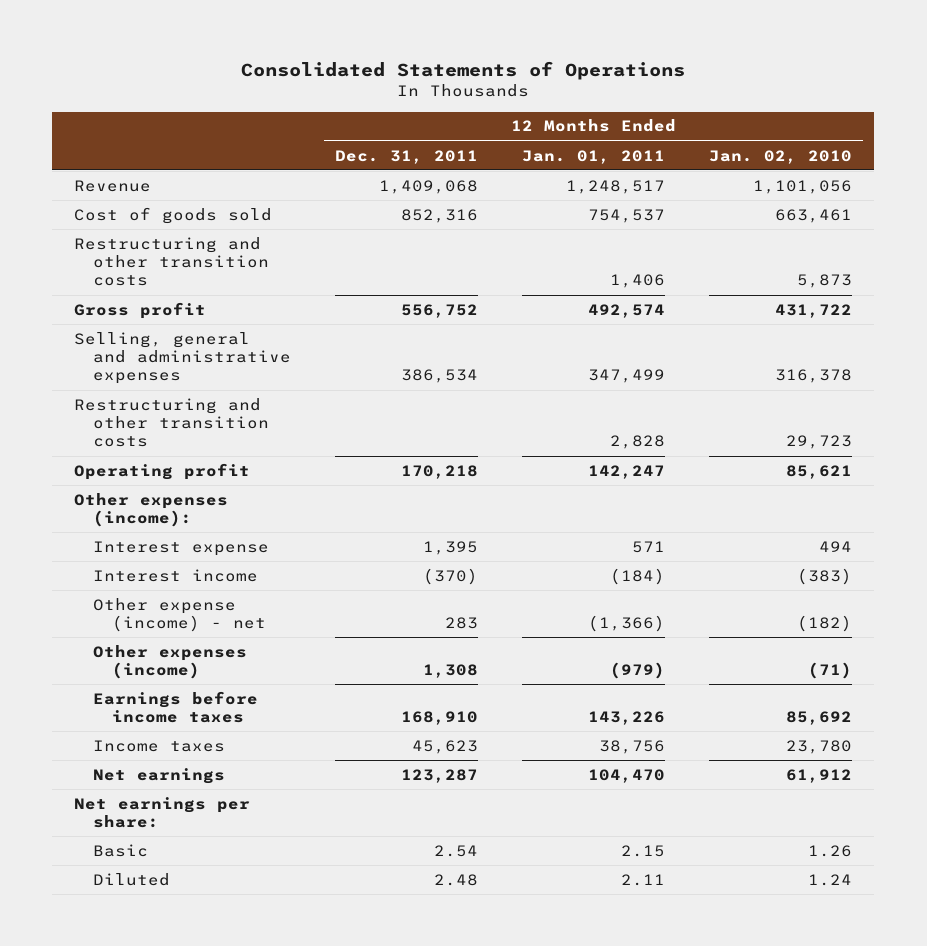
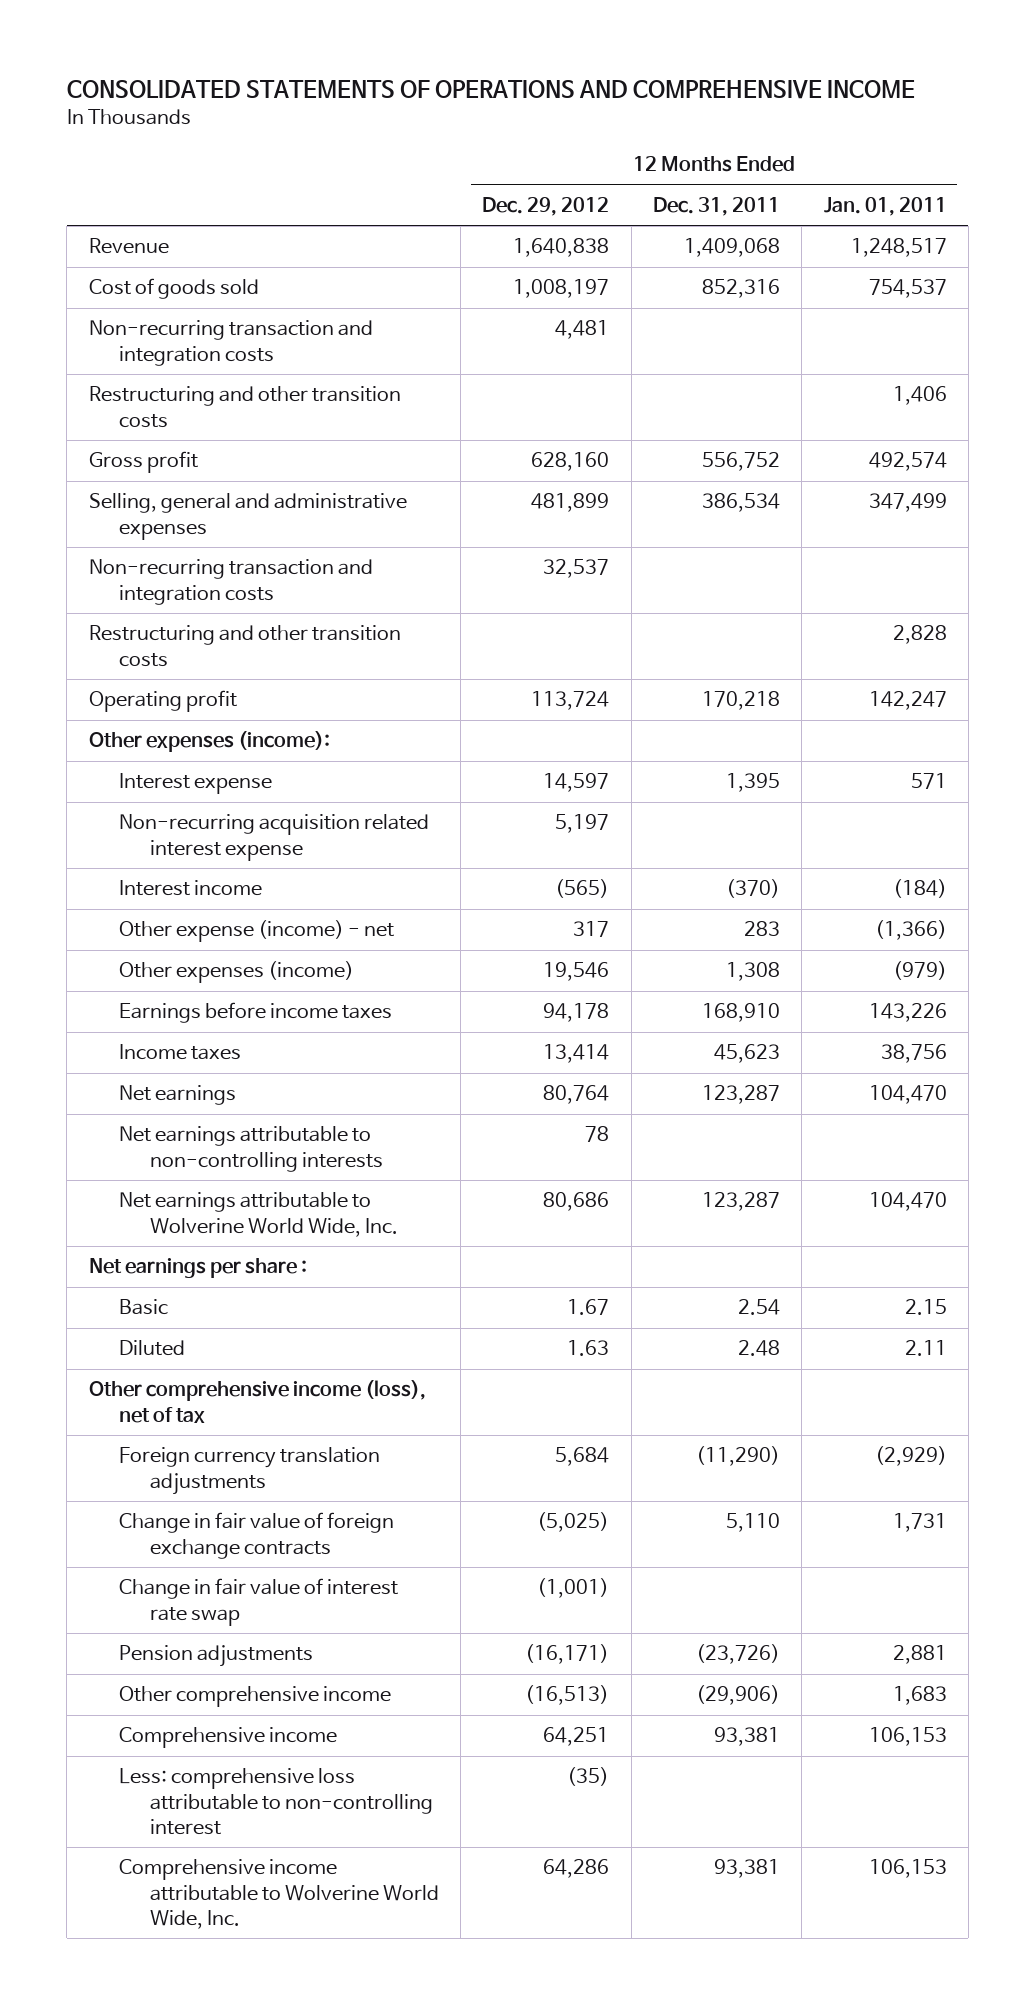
[241,60,686,80] Consolidated Statements of Operations -> [66,80,915,100] CONSOLIDATED STATEMENTS OF OPERATIONS AND COMPREHENSIVE INCOME
[709,149,853,164] Jan. 02, 2010 -> none
none -> [482,197,610,217] Dec. 29, 2012
none -> [88,320,373,366] Non-recurring transaction and integration costs
none -> [88,559,373,605] Non-recurring transaction and integration costs
none -> [119,814,430,861] Non-recurring acquisition related interest expense
none -> [119,1126,383,1172] Net earnings attributable to non-controlling interests
none -> [119,1192,398,1237] Net earnings attributable to Wolverine World Wide, Inc.
[74,796,251,829] Net earnings per share: -> [88,1258,307,1279] Net earnings per share :
none -> [88,1380,426,1423] Other comprehensive income (loss), net of tax
none -> [119,1447,381,1495] Foreign currency translation adjustments
none -> [119,1512,395,1559] Change in fair value of foreign exchange contracts
none -> [119,1578,399,1626] Change in fair value of interest rate swap
none -> [119,1645,314,1668] Pension adjustments
none -> [119,1686,392,1708] Other comprehensive income
none -> [119,1727,338,1749] Comprehensive income
none -> [119,1768,433,1835] Less: comprehensive loss attributable to non-controlling interest
none -> [119,1859,439,1929] Comprehensive income attributable to Wolverine World Wide, Inc.

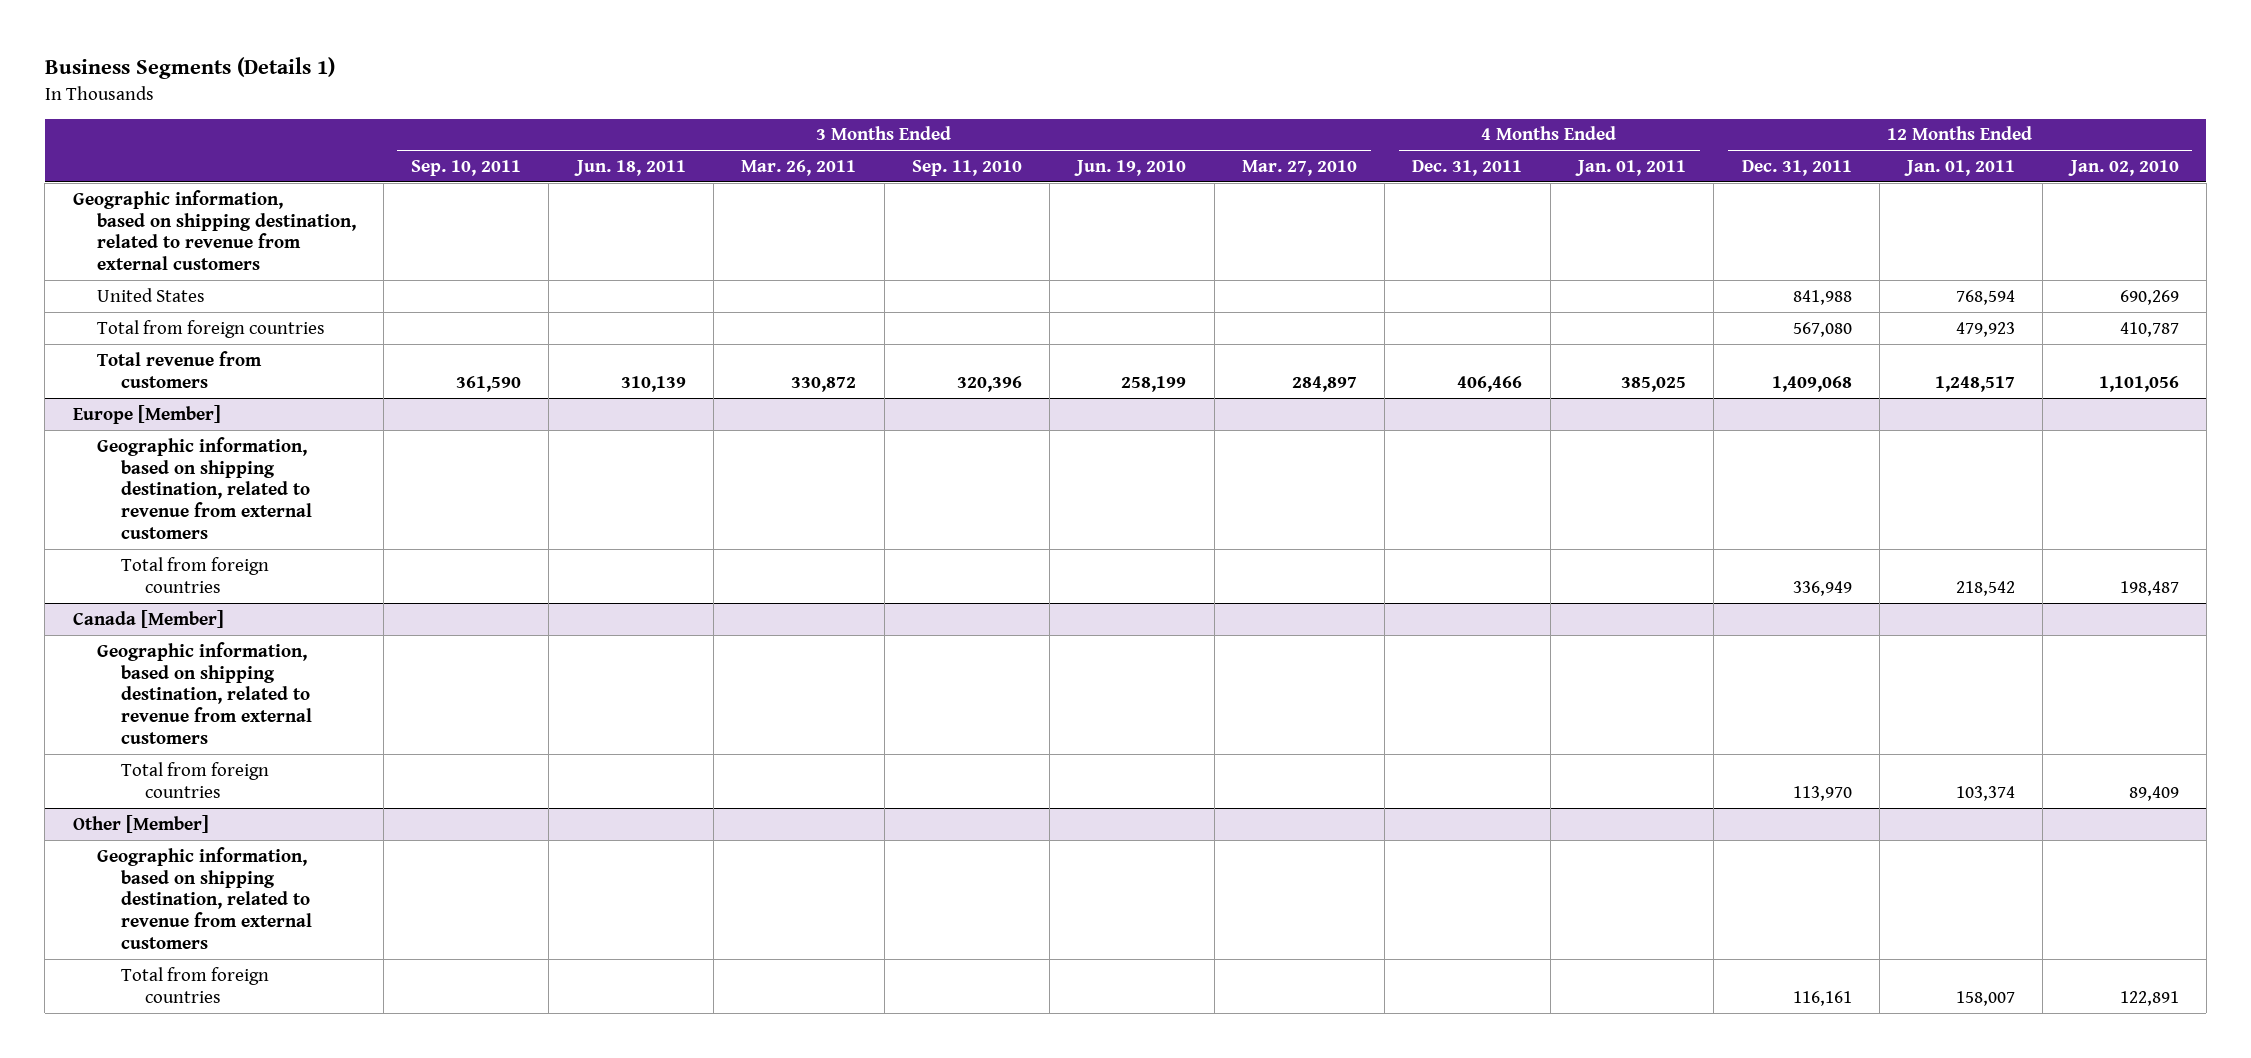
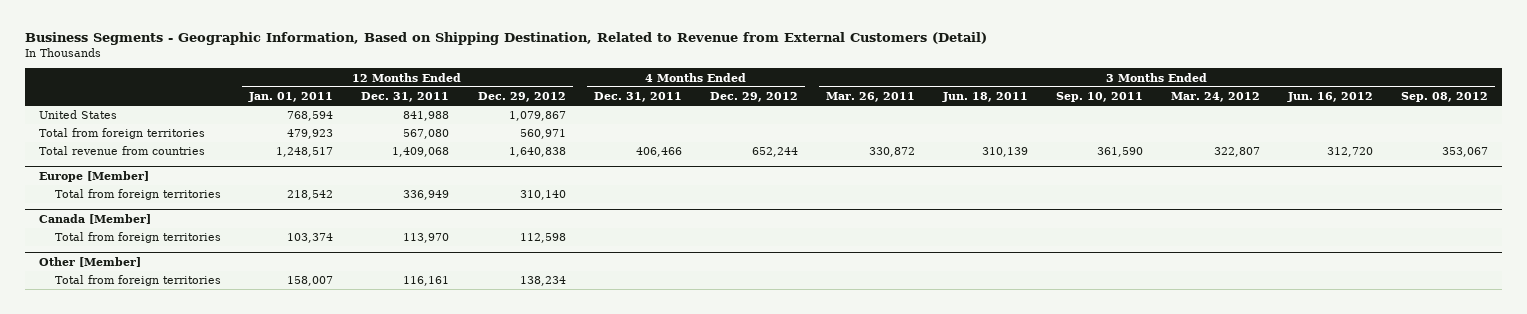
[44,57,335,80] Business Segments (Details 1) -> [24,32,987,46] Business Segments - Geographic Information, Based on Shipping Destination, Related to Revenue from External Customers (Detail)
[911,159,1022,176] Sep. 11, 2010 -> none
[1074,159,1187,176] Jun. 19, 2010 -> none
[1241,159,1357,176] Mar. 27, 2010 -> none
[1574,159,1686,176] Jan. 01, 2011 -> none
[2067,159,2179,176] Jan. 02, 2010 -> none
none -> [477,92,566,103] Dec. 29, 2012
none -> [709,92,798,103] Dec. 29, 2012
none -> [1170,92,1260,103] Mar. 24, 2012
none -> [1287,92,1374,103] Jun. 16, 2012
none -> [1401,92,1489,103] Sep. 08, 2012
[72,189,356,271] Geographic information, based on shipping destination, related to revenue from external customers -> none
[96,319,325,338] Total from foreign countries -> [38,128,205,140] Total from foreign territories
[96,350,262,388] Total revenue from customers -> [38,146,205,156] Total revenue from countries
[96,436,312,540] Geographic information, based on shipping destination, related to revenue from external customers -> none
[120,556,269,593] Total from foreign countries -> [55,189,222,201] Total from foreign territories
[96,641,312,745] Geographic information, based on shipping destination, related to revenue from external customers -> none
[120,761,269,798] Total from foreign countries -> [55,232,222,244] Total from foreign territories
[96,846,312,950] Geographic information, based on shipping destination, related to revenue from external customers -> none
[120,966,269,1003] Total from foreign countries -> [55,275,222,287] Total from foreign territories

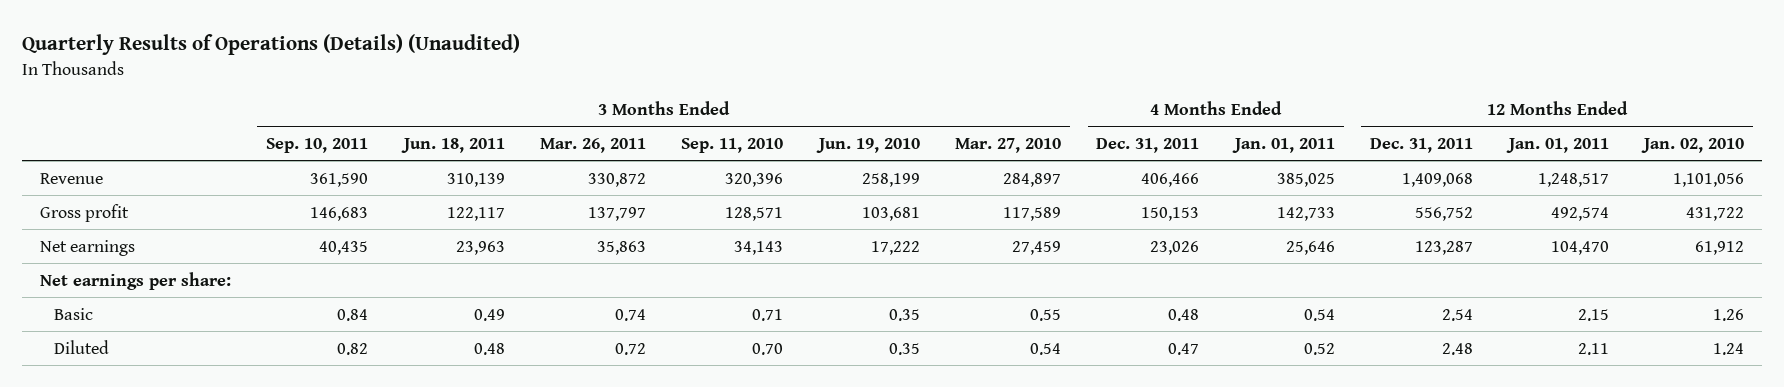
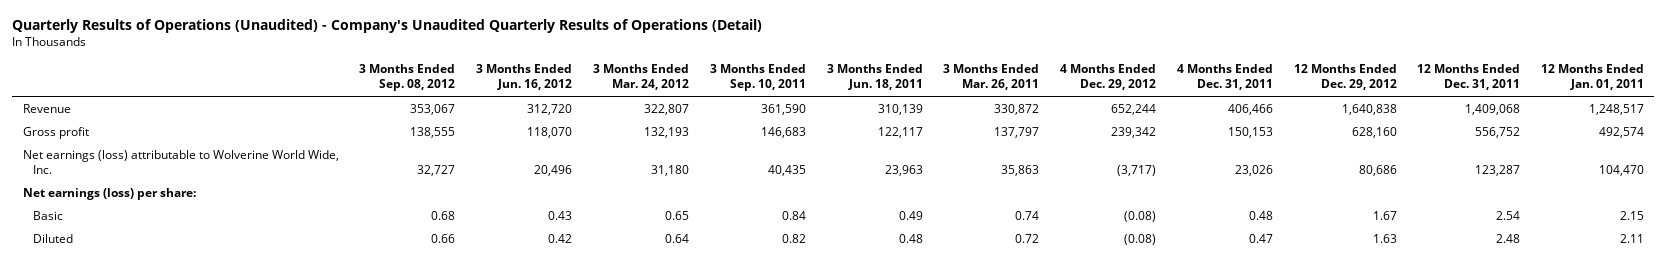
[22,34,521,56] Quarterly Results of Operations (Details) (Unaudited) -> [12,19,763,34] Quarterly Results of Operations (Unaudited) - Company's Unaudited Quarterly Results of Operations (Detail)
[681,138,784,154] Sep. 11, 2010 -> none
[815,138,920,154] Jun. 19, 2010 -> none
[955,138,1062,154] Mar. 27, 2010 -> none
[1231,138,1335,154] Jan. 01, 2011 -> none
[1640,138,1744,154] Jan. 02, 2010 -> none
none -> [359,64,456,92] 3 Months Ended Sep. 08, 2012
none -> [476,64,573,91] 3 Months Ended Jun. 16, 2012
none -> [593,64,690,91] 3 Months Ended Mar. 24, 2012
none -> [1060,64,1157,91] 4 Months Ended Dec. 29, 2012
none -> [1293,64,1397,91] 12 Months Ended Dec. 29, 2012
[39,239,135,256] Net earnings -> [22,149,339,174] Net earnings (loss) attributable to Wolverine World Wide, Inc.
[39,271,231,290] Net earnings per share: -> [22,187,196,200] Net earnings (loss) per share:

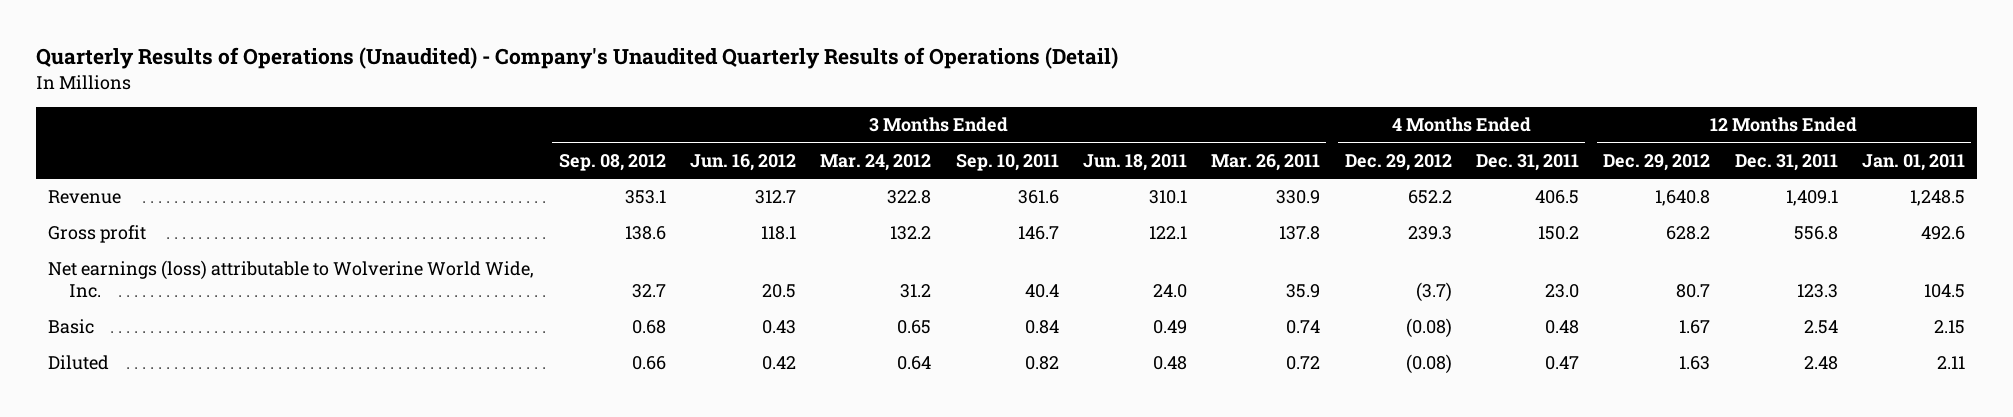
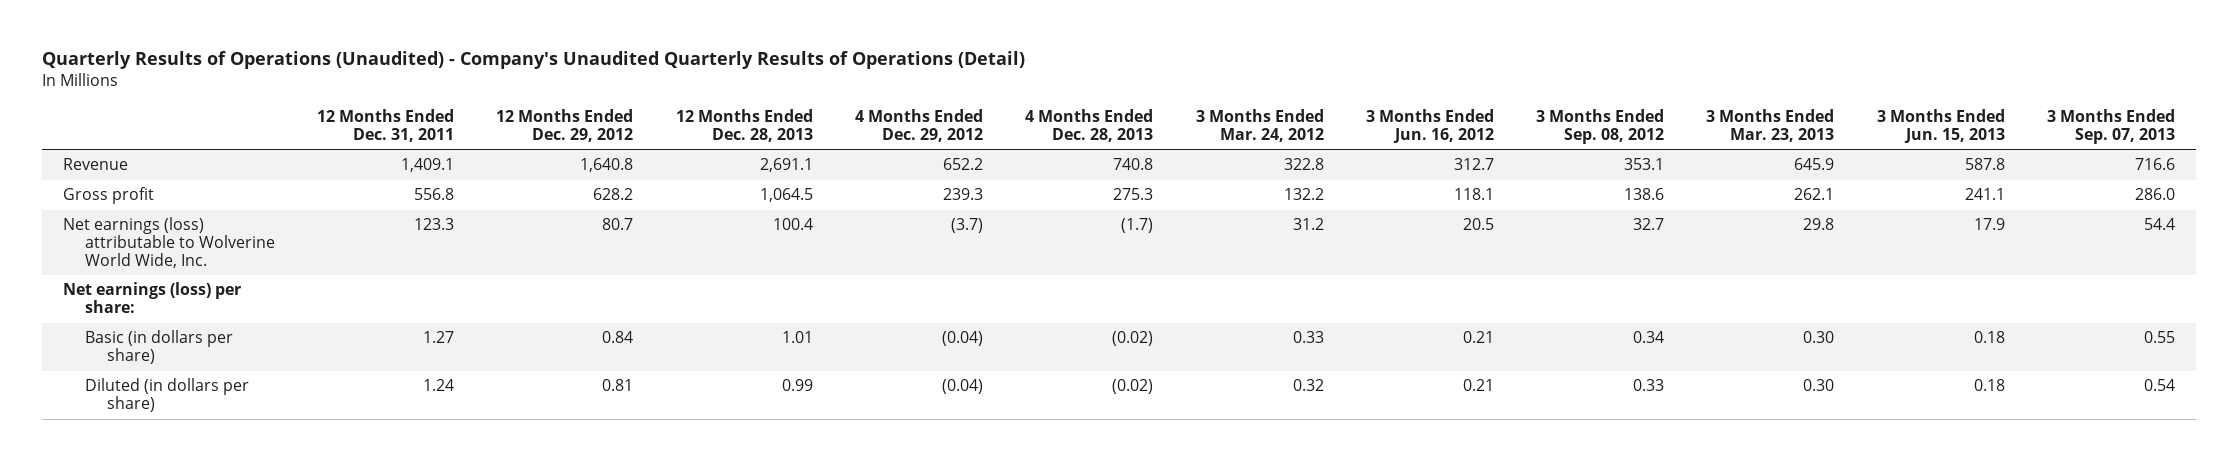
[955,153,1059,171] Sep. 10, 2011 -> none
[1082,153,1187,171] Jun. 18, 2011 -> none
[1211,153,1321,171] Mar. 26, 2011 -> none
[1475,153,1579,171] Dec. 31, 2011 -> none
[1861,153,1965,171] Jan. 01, 2011 -> none
none -> [675,108,813,142] 12 Months Ended Dec. 28, 2013
none -> [1025,108,1154,142] 4 Months Ended Dec. 28, 2013
none -> [1706,108,1835,142] 3 Months Ended Mar. 23, 2013
none -> [1876,108,2005,143] 3 Months Ended Jun. 15, 2013
none -> [2047,108,2176,144] 3 Months Ended Sep. 07, 2013
none -> [62,282,241,314] Net earnings (loss) per share:
[48,319,95,335] Basic -> [84,330,233,365] Basic (in dollars per share)
[631,320,666,335] 0.68 -> [1633,331,1665,344] 0.34
[761,320,796,335] 0.43 -> [1462,331,1494,344] 0.21
[897,320,932,335] 0.65 -> [1292,331,1324,344] 0.33
[1405,318,1452,339] (0.08) -> [942,331,984,347] (0.04)
[1679,320,1711,335] 1.67 -> [602,331,634,344] 0.84
[1803,320,1838,335] 2.54 -> [423,331,455,344] 1.27
[48,355,110,371] Diluted -> [84,378,249,413] Diluted (in dollars per share)
[631,356,666,371] 0.66 -> [1633,379,1665,392] 0.33
[761,356,796,371] 0.42 -> [1462,379,1494,392] 0.21
[897,356,932,371] 0.64 -> [1292,379,1324,392] 0.32
[1405,354,1452,375] (0.08) -> [942,379,984,395] (0.04)
[1679,356,1711,371] 1.63 -> [602,379,634,392] 0.81
[1803,356,1838,371] 2.48 -> [423,379,455,392] 1.24

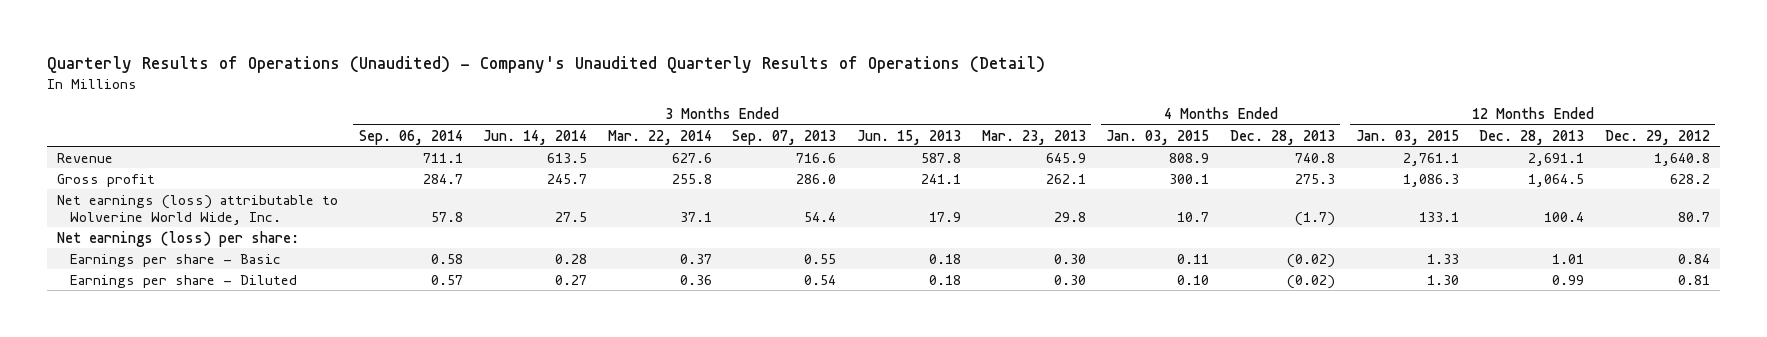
[317,108,455,142] 12 Months Ended Dec. 31, 2011 -> none
[855,108,984,142] 4 Months Ended Dec. 29, 2012 -> none
[1195,108,1324,142] 3 Months Ended Mar. 24, 2012 -> none
[1365,108,1494,143] 3 Months Ended Jun. 16, 2012 -> none
[1536,108,1665,144] 3 Months Ended Sep. 08, 2012 -> none
none -> [358,129,463,145] Sep. 06, 2014
none -> [483,129,588,145] Jun. 14, 2014
none -> [607,129,712,145] Mar. 22, 2014
none -> [1106,129,1210,145] Jan. 03, 2015
none -> [1355,129,1459,145] Jan. 03, 2015
[84,330,233,365] Basic (in dollars per share) -> [69,253,281,267] Earnings per share - Basic
[84,378,249,413] Diluted (in dollars per share) -> [69,274,297,288] Earnings per share - Diluted

